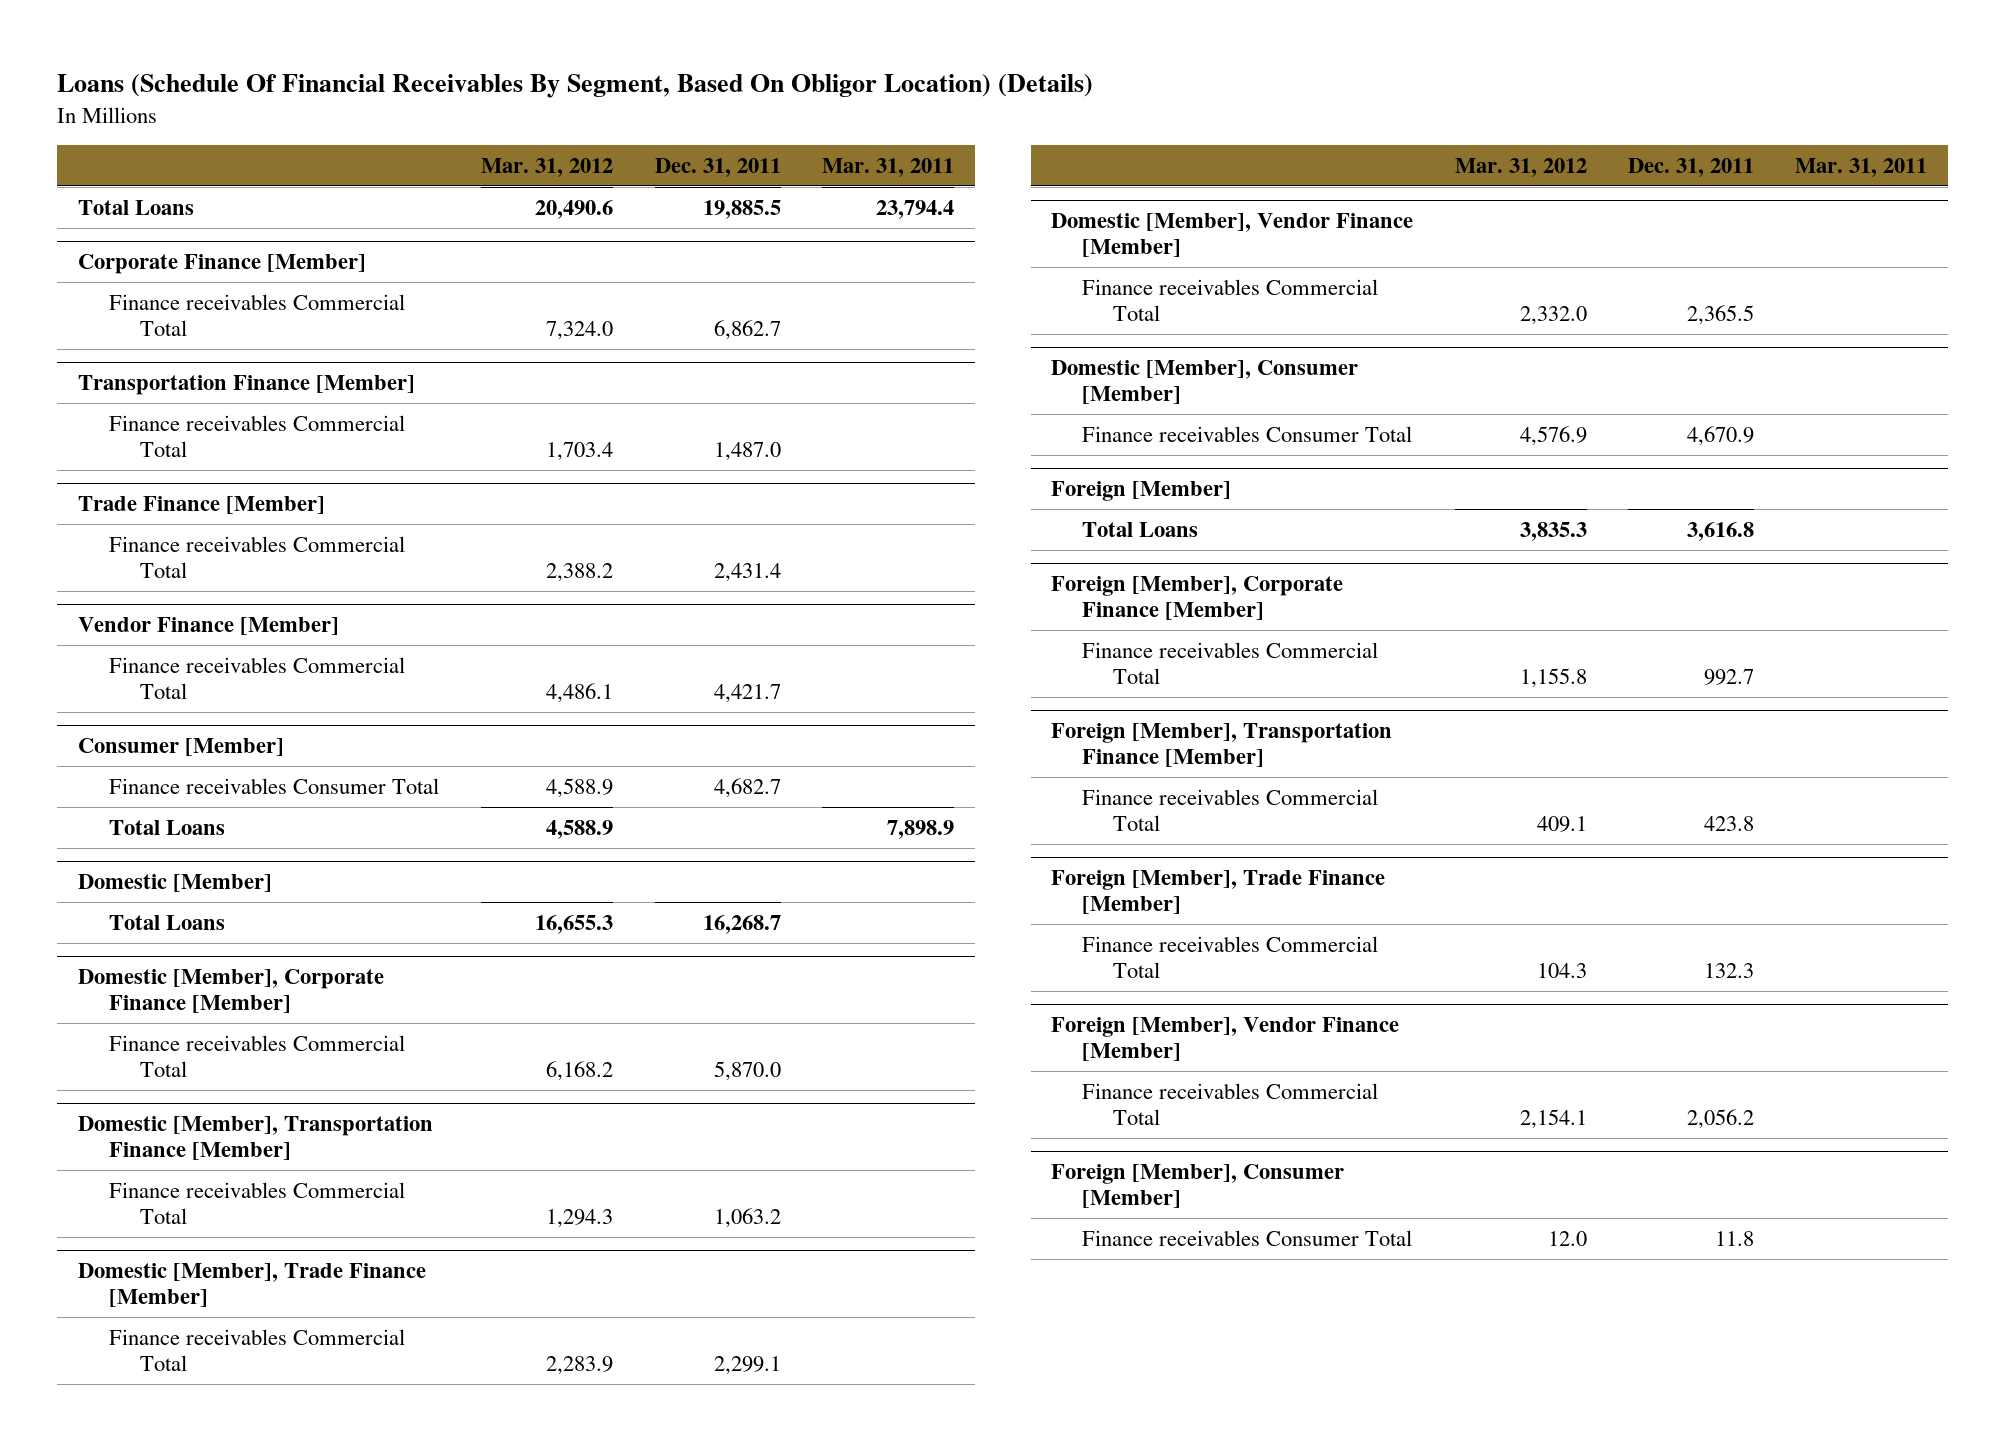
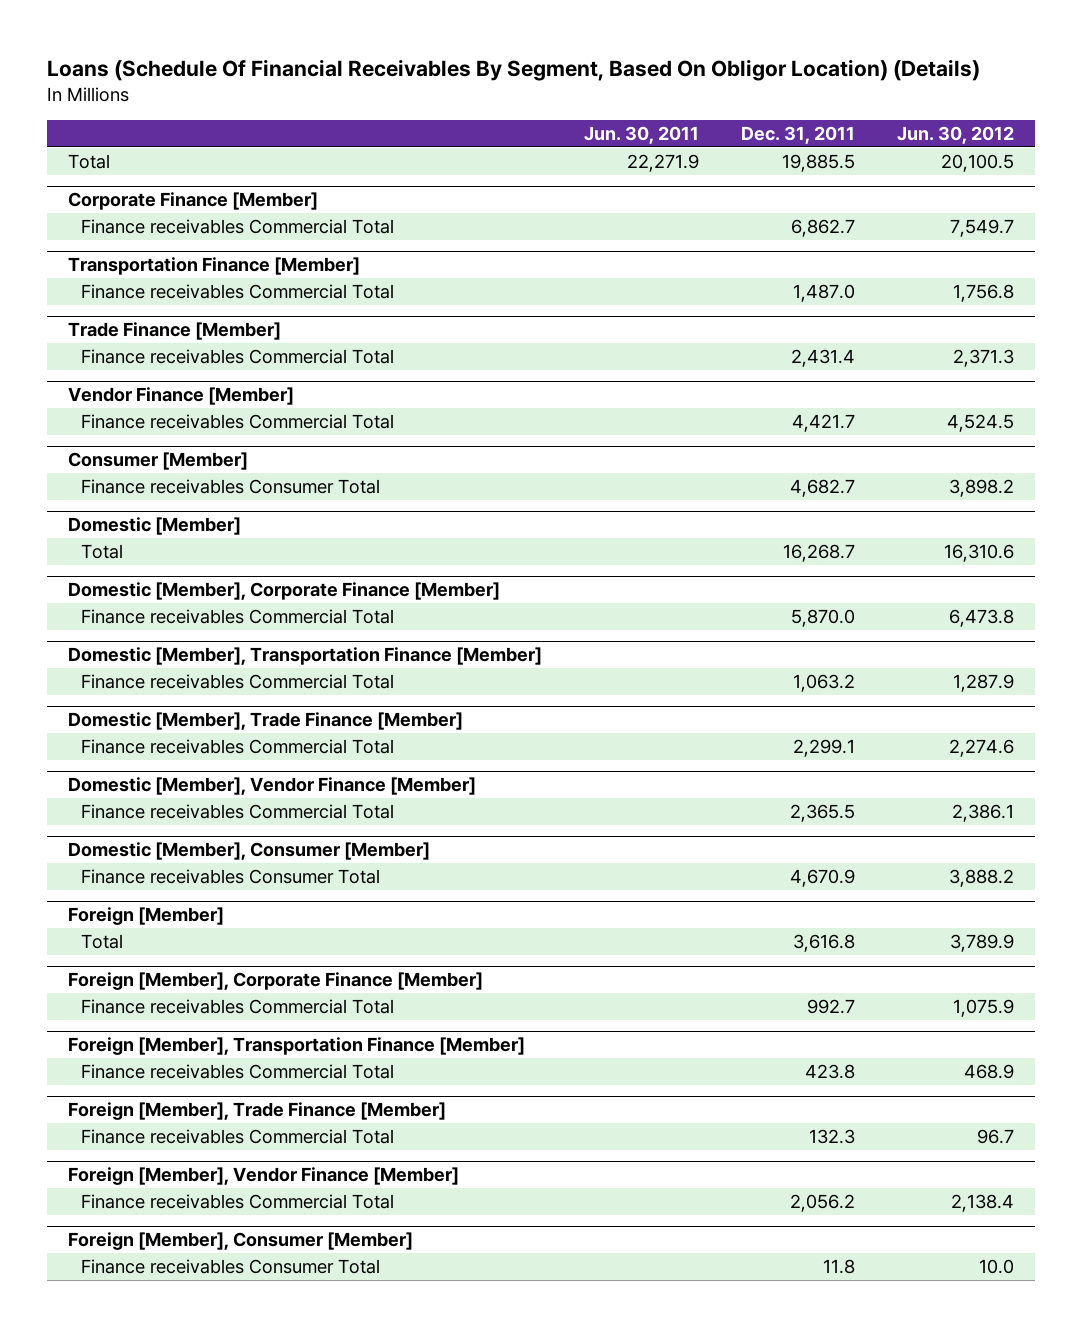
[481,157,614,177] Mar. 31, 2012 -> none
[821,157,954,177] Mar. 31, 2011 -> none
none -> [583,125,699,144] Jun. 30, 2011
none -> [896,125,1014,144] Jun. 30, 2012
[78,199,195,215] Total Loans -> [67,154,110,170] Total
[108,819,225,835] Total Loans -> none
[108,914,225,930] Total Loans -> [80,544,123,560] Total
[1082,521,1199,537] Total Loans -> [80,934,123,950] Total

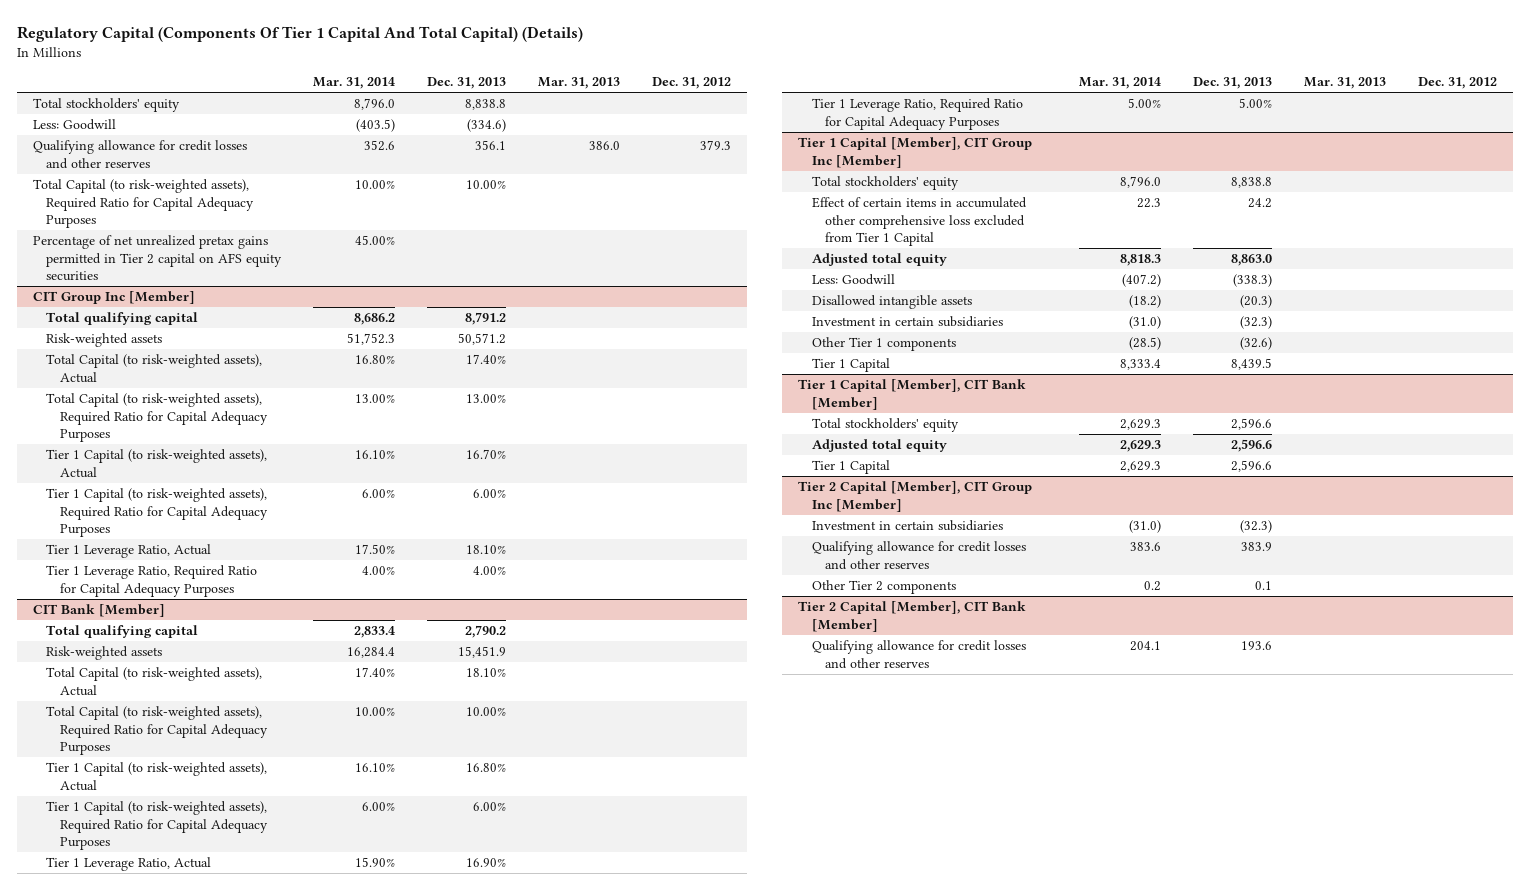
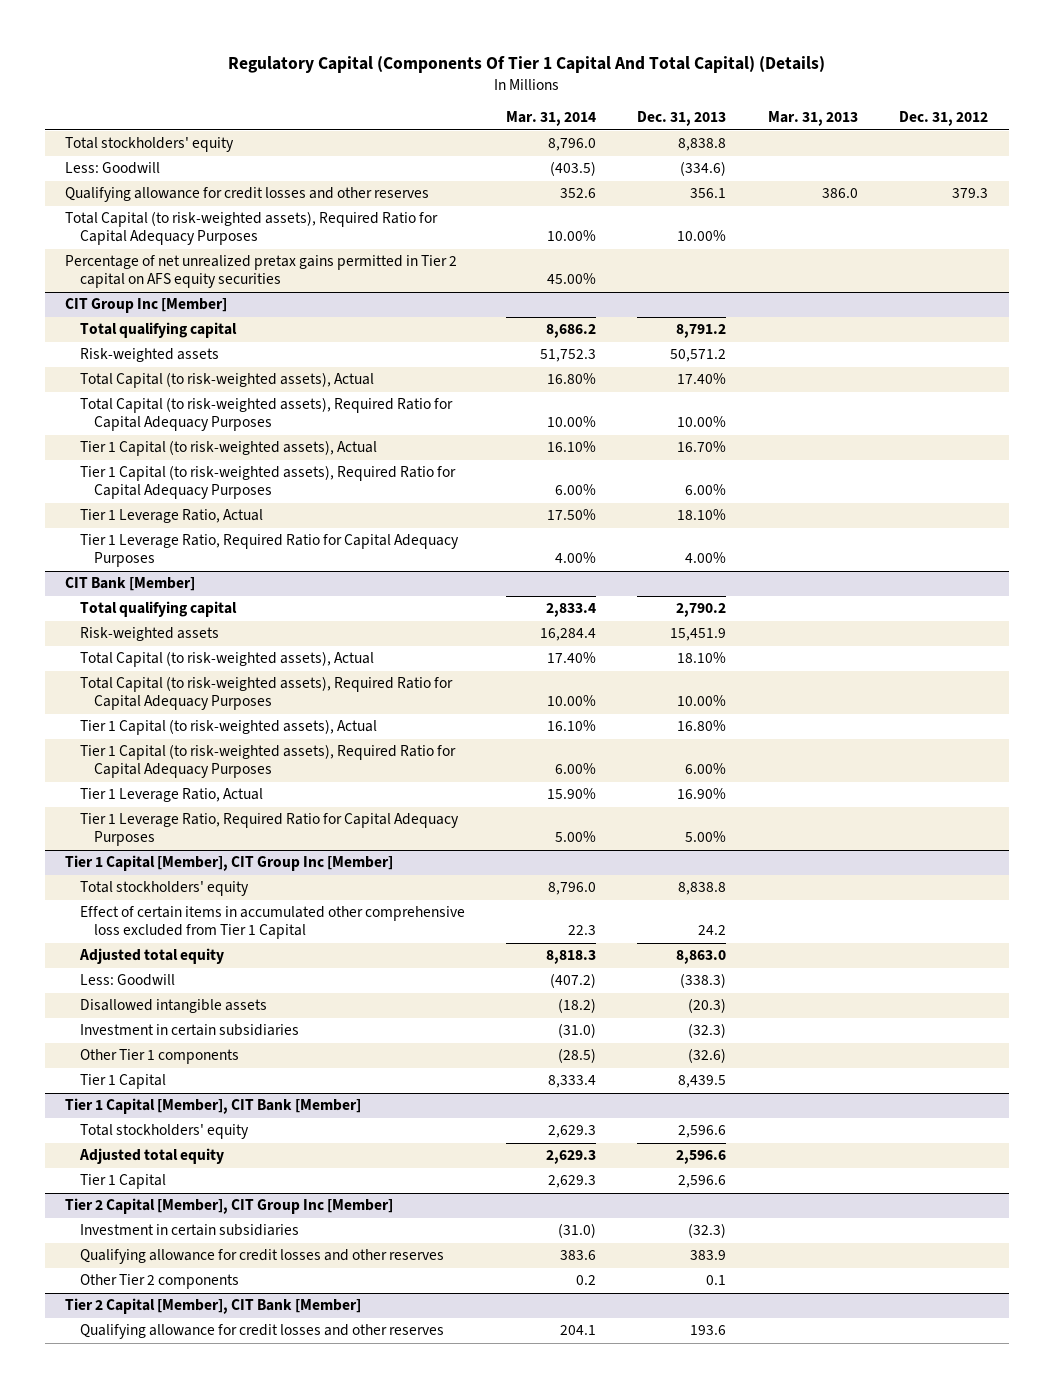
[355,394,396,404] 13.00% -> [547,416,597,428] 10.00%
[466,394,507,404] 13.00% -> [677,416,727,428] 10.00%

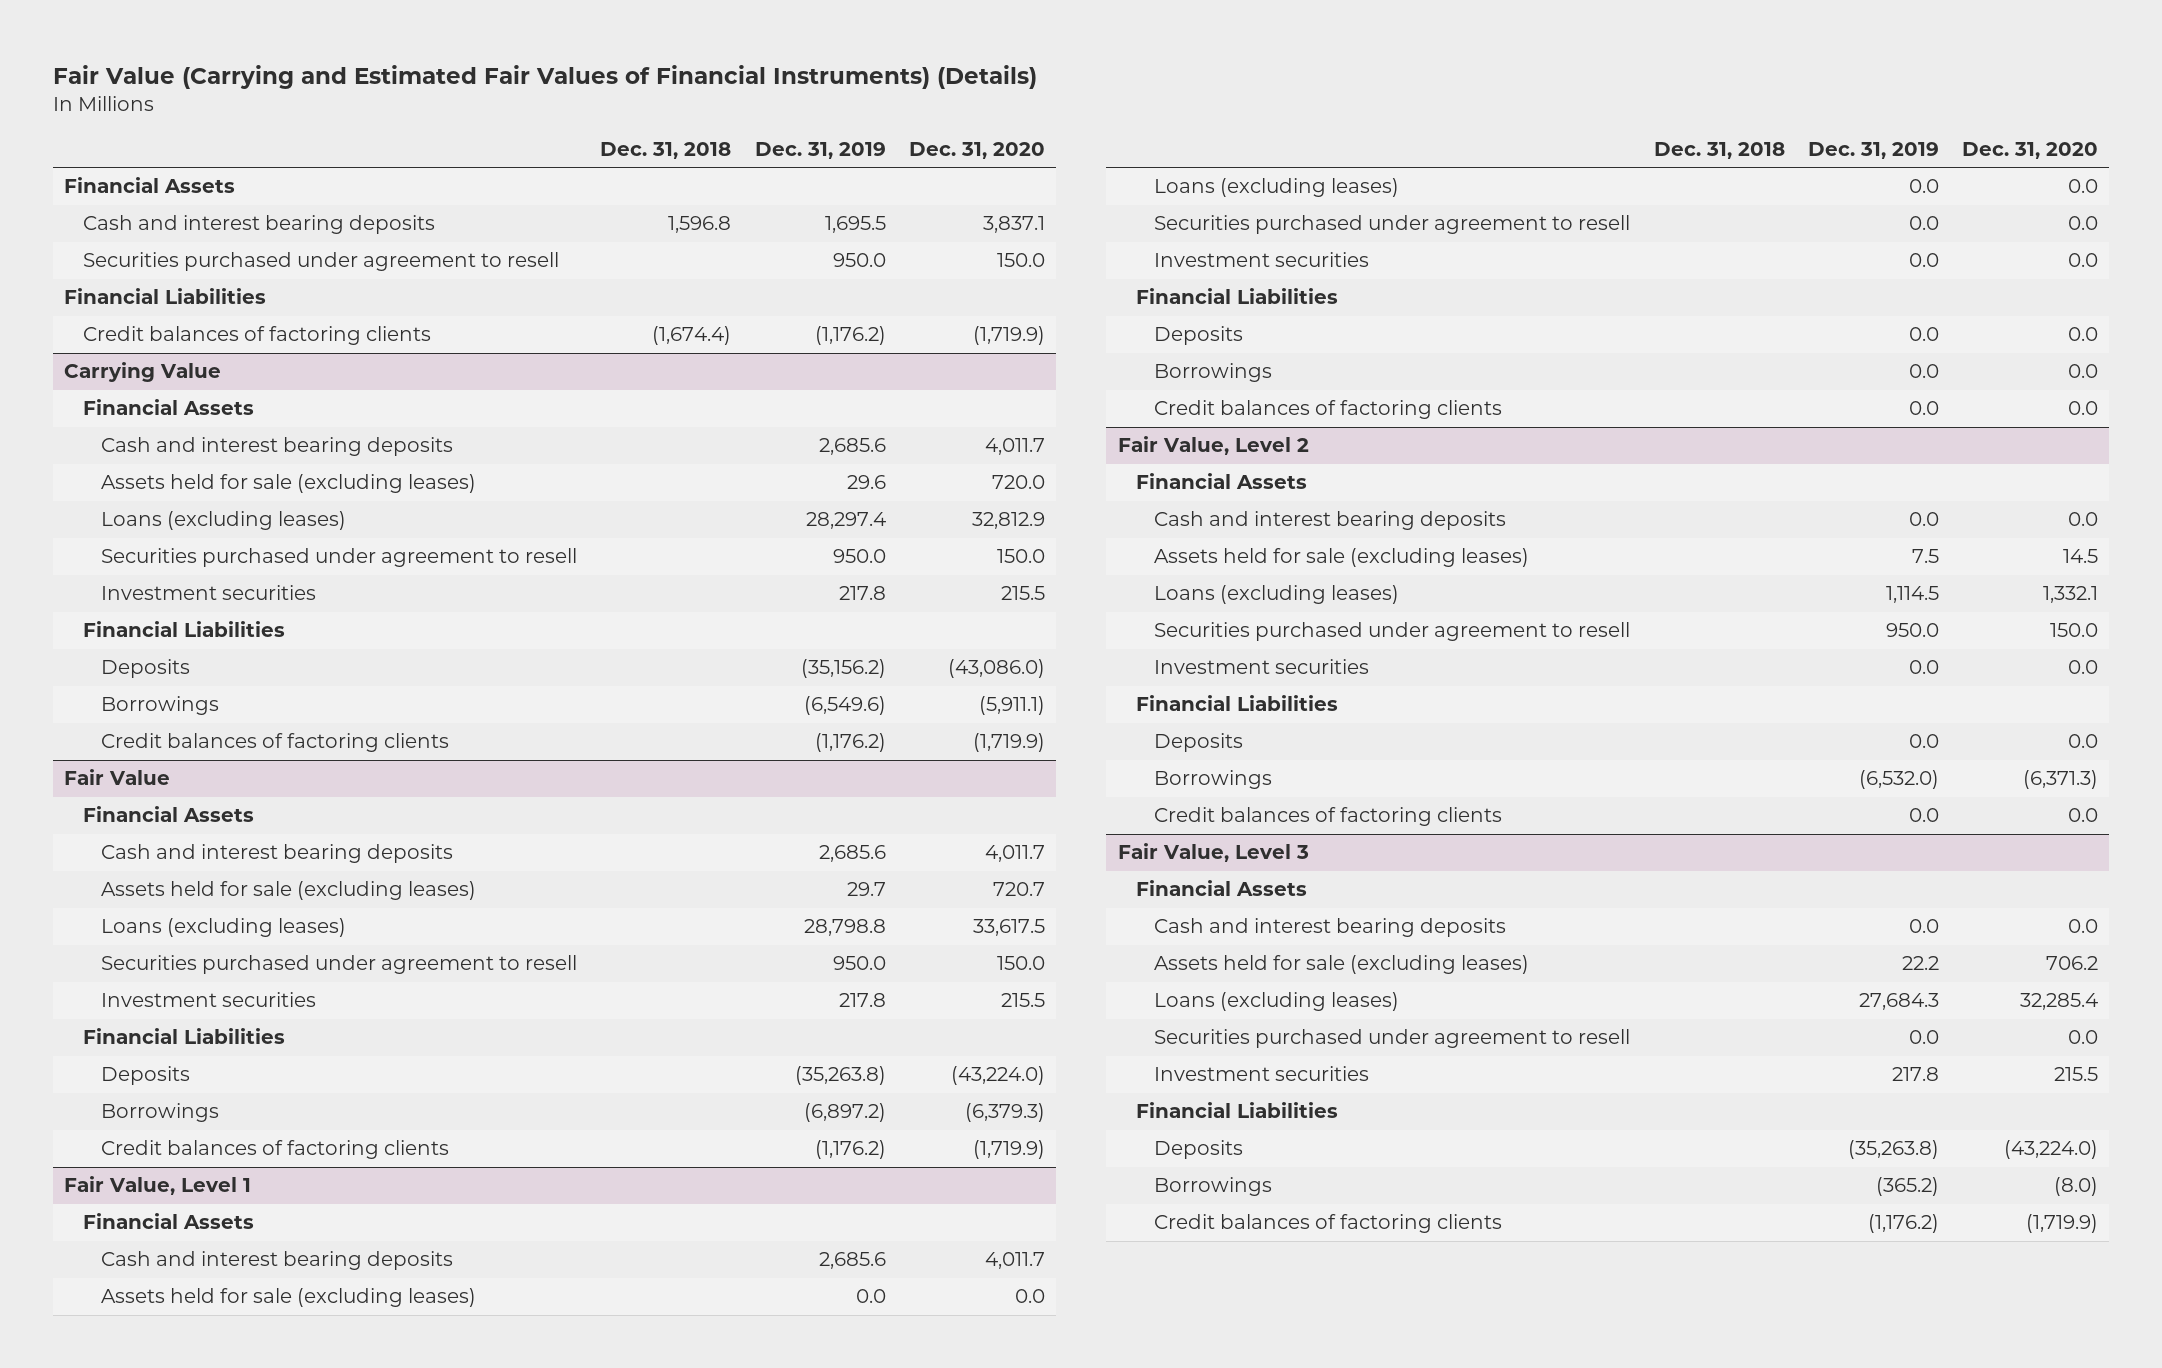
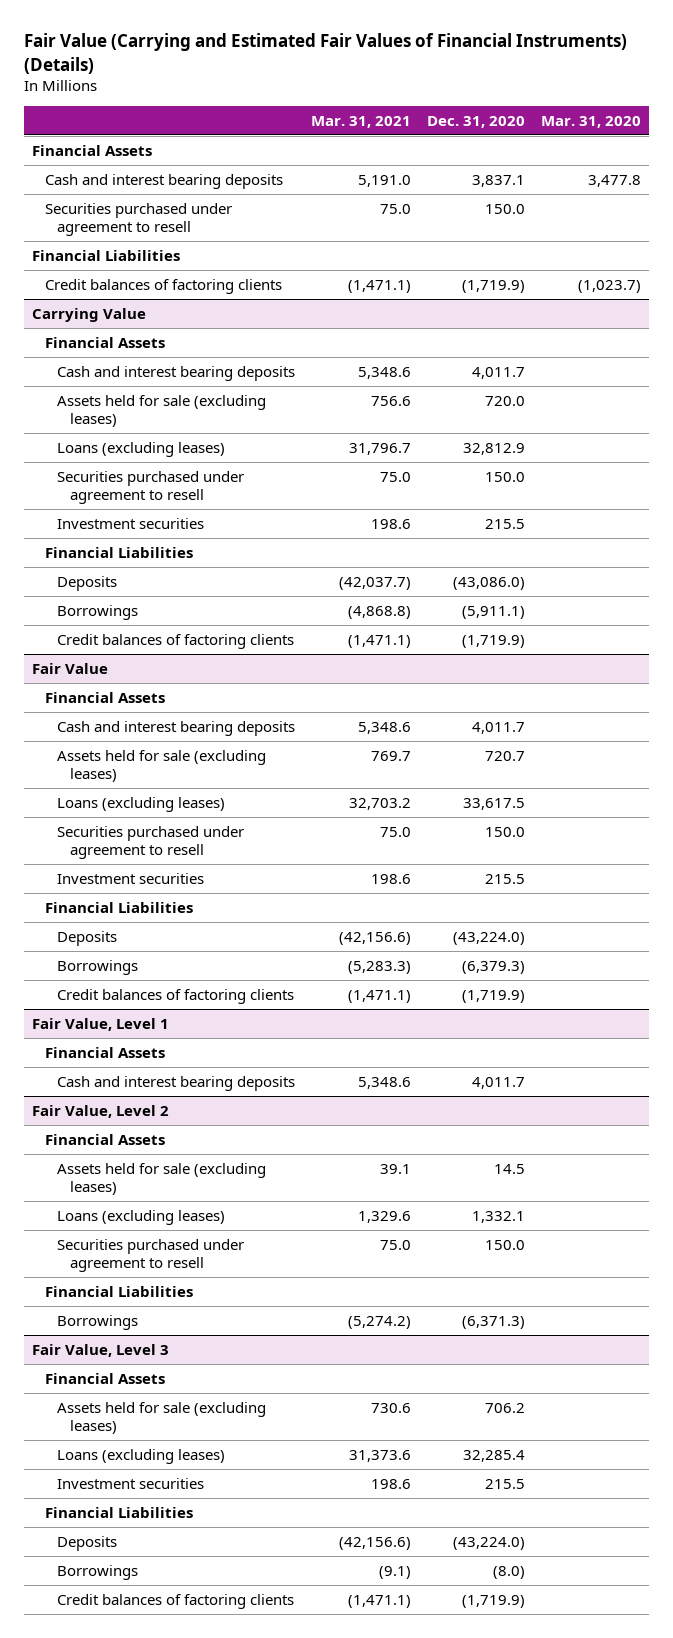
[600,142,732,160] Dec. 31, 2018 -> none
[754,142,886,160] Dec. 31, 2019 -> none
none -> [311,115,412,128] Mar. 31, 2021
none -> [540,115,641,128] Mar. 31, 2020
[101,1288,477,1308] Assets held for sale (excluding leases) -> none
[1154,178,1400,198] Loans (excluding leases) -> none
[1154,215,1631,235] Securities purchased under agreement to resell -> none
[1154,252,1370,268] Investment securities -> none
[1136,288,1339,305] Financial Liabilities -> none
[1154,326,1244,346] Deposits -> none
[1154,363,1273,383] Borrowings -> none
[1154,400,1503,420] Credit balances of factoring clients -> none
[1154,511,1507,531] Cash and interest bearing deposits -> none
[1154,659,1370,675] Investment securities -> none
[1154,733,1244,753] Deposits -> none
[1154,807,1503,827] Credit balances of factoring clients -> none
[1154,918,1507,938] Cash and interest bearing deposits -> none
[1154,1029,1631,1049] Securities purchased under agreement to resell -> none

